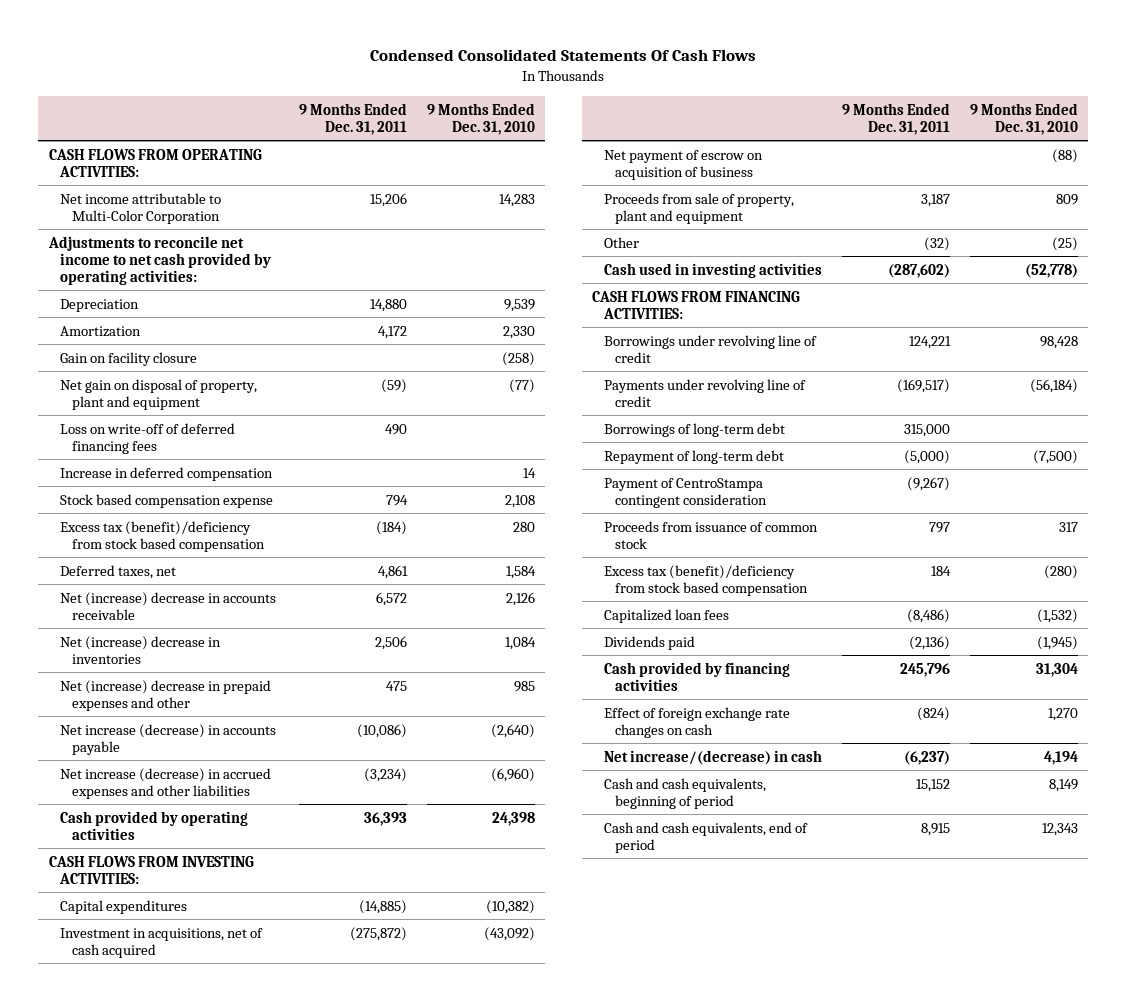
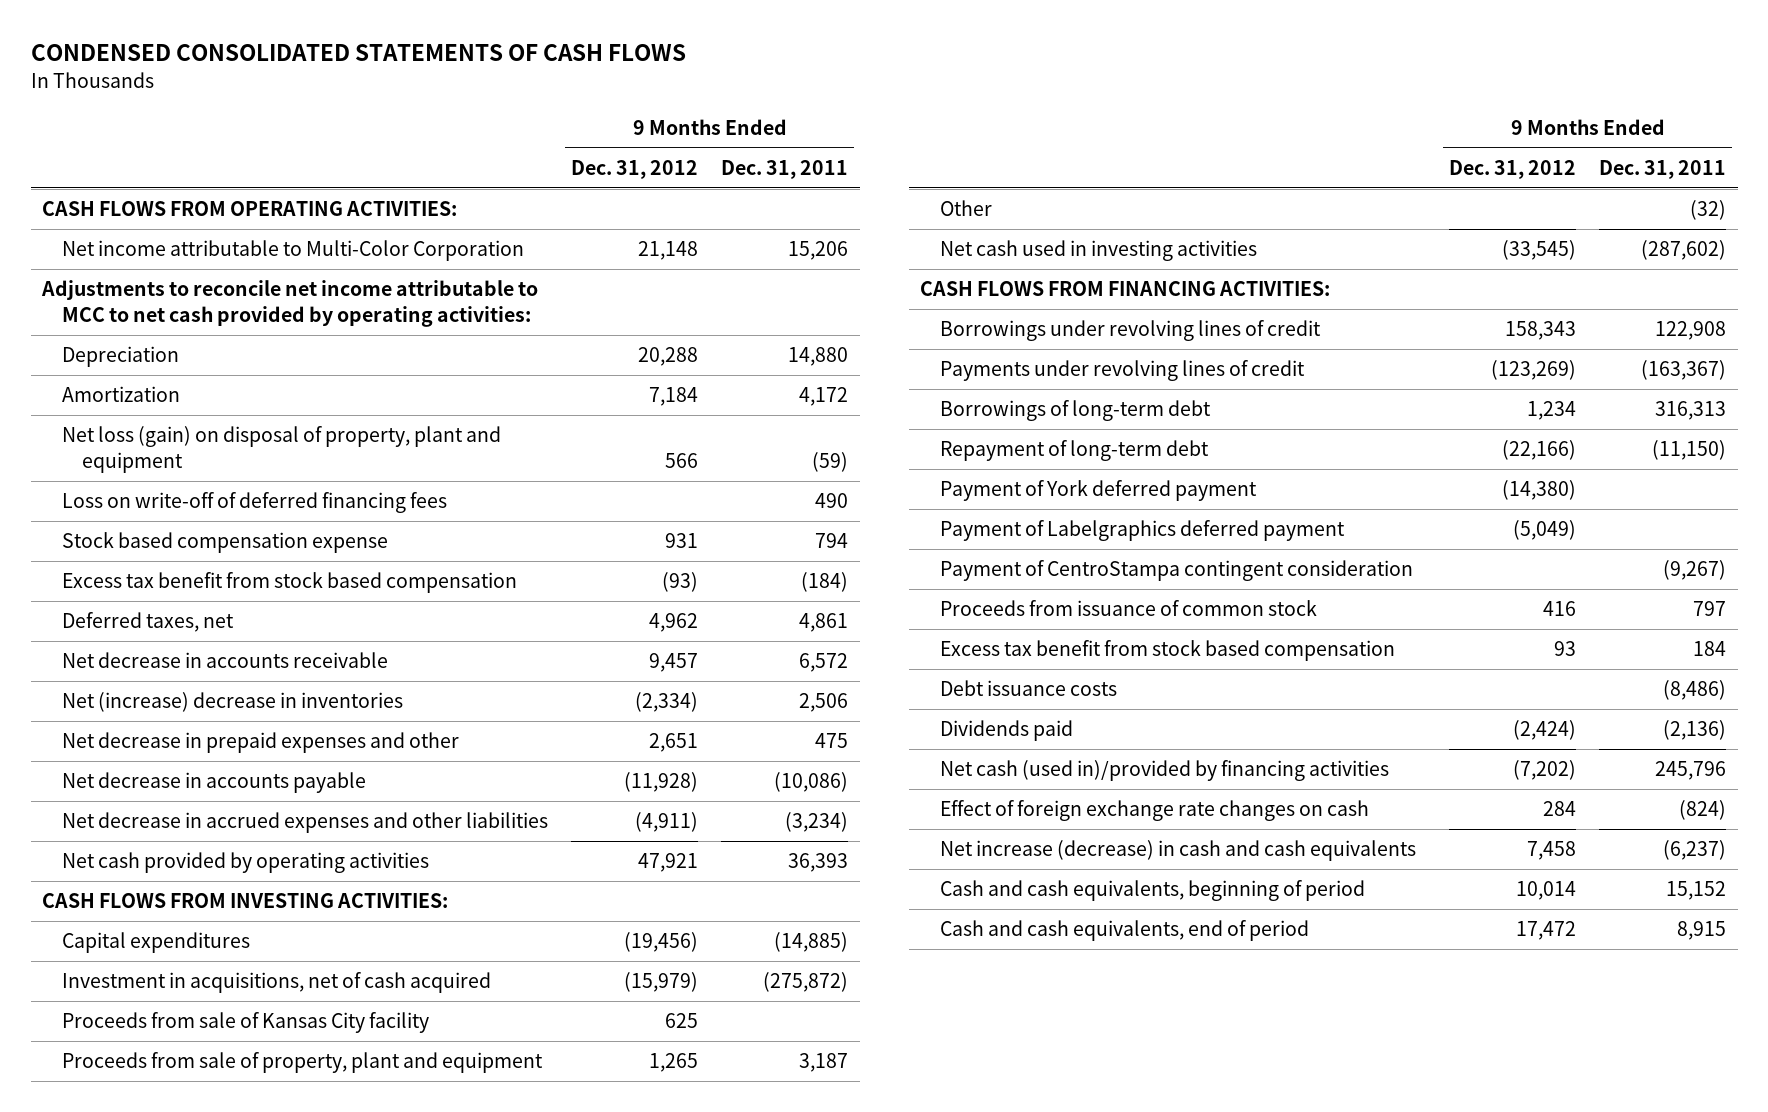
[370,49,757,62] Condensed Consolidated Statements Of Cash Flows -> [30,44,686,62] CONDENSED CONSOLIDATED STATEMENTS OF CASH FLOWS
[426,102,535,135] 9 Months Ended Dec. 31, 2010 -> none
none -> [571,159,699,179] Dec. 31, 2012
[47,235,272,285] Adjustments to reconcile net income to net cash provided by operating activities: -> [41,280,539,327] Adjustments to reconcile net income attributable to MCC to net cash provided by operating activities:
[60,351,198,366] Gain on facility closure -> none
[60,378,258,410] Net gain on disposal of property, plant and equipment -> [62,426,502,473] Net loss (gain) on disposal of property, plant and equipment
[60,466,274,481] Increase in deferred compensation -> none
[60,520,266,552] Excess tax (benefit)/deficiency from stock based compensation -> [62,572,518,594] Excess tax benefit from stock based compensation
[60,591,277,620] Net (increase) decrease in accounts receivable -> [62,652,389,669] Net decrease in accounts receivable
[60,679,272,711] Net (increase) decrease in prepaid expenses and other -> [62,732,460,754] Net decrease in prepaid expenses and other
[60,723,277,755] Net increase (decrease) in accounts payable -> [62,772,367,794] Net decrease in accounts payable
[60,767,272,799] Net increase (decrease) in accrued expenses and other liabilities -> [62,812,549,834] Net decrease in accrued expenses and other liabilities
[60,810,249,840] Cash provided by operating activities -> [62,852,430,874] Net cash provided by operating activities
[603,149,763,180] Net payment of escrow on acquisition of business -> none
none -> [62,1012,430,1034] Proceeds from sale of Kansas City facility
[603,262,822,278] Cash used in investing activities -> [940,240,1258,262] Net cash used in investing activities
[603,334,817,363] Borrowings under revolving line of credit -> [940,320,1322,342] Borrowings under revolving lines of credit
[908,335,951,349] 124,221 -> [1655,321,1727,341] 122,908
[603,378,806,407] Payments under revolving line of credit -> [940,360,1306,382] Payments under revolving lines of credit
[896,378,950,393] (169,517) -> [1641,360,1727,381] (163,367)
[903,423,950,437] 315,000 -> [1655,401,1727,421] 316,313
[903,449,950,464] (5,000) -> [1652,440,1727,461] (11,150)
none -> [940,480,1258,502] Payment of York deferred payment
none -> [940,520,1346,542] Payment of Labelgraphics deferred payment
[603,564,809,596] Excess tax (benefit)/deficiency from stock based compensation -> [940,640,1396,662] Excess tax benefit from stock based compensation
[603,608,729,623] Capitalized loan fees -> [940,680,1118,697] Debt issuance costs
[603,661,790,691] Cash provided by financing activities -> [940,760,1390,782] Net cash (used in)/provided by financing activities
[603,749,822,765] Net increase/(decrease) in cash -> [940,840,1417,862] Net increase (decrease) in cash and cash equivalents

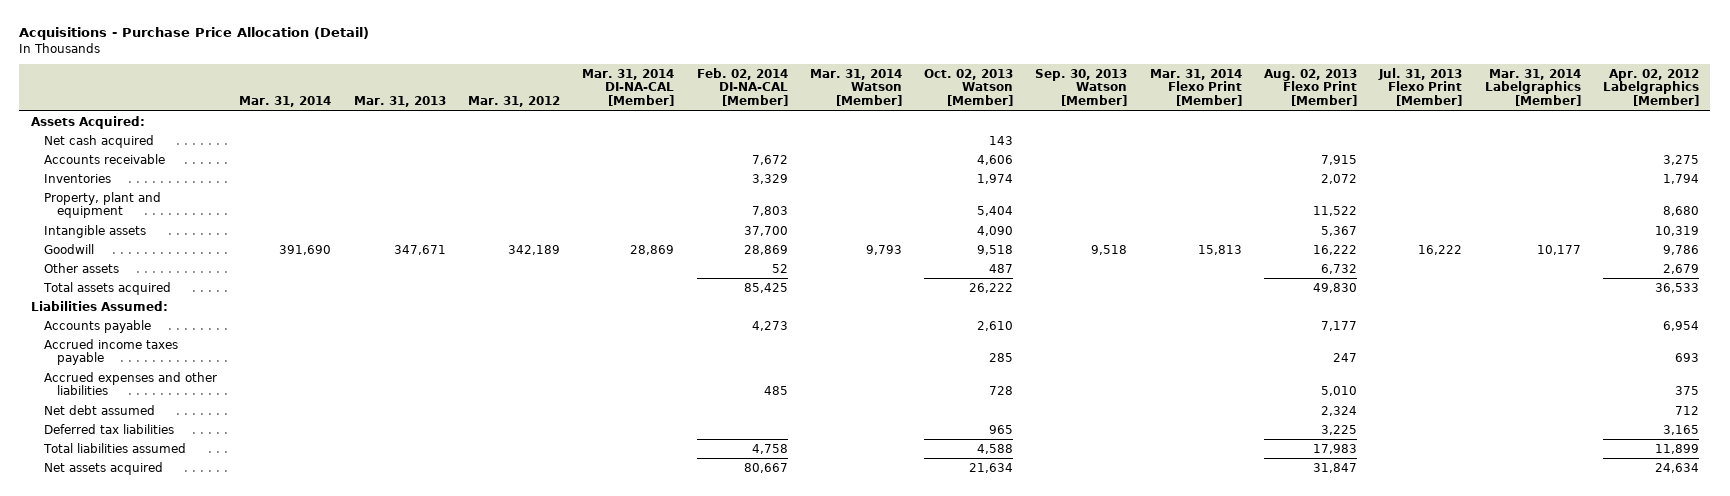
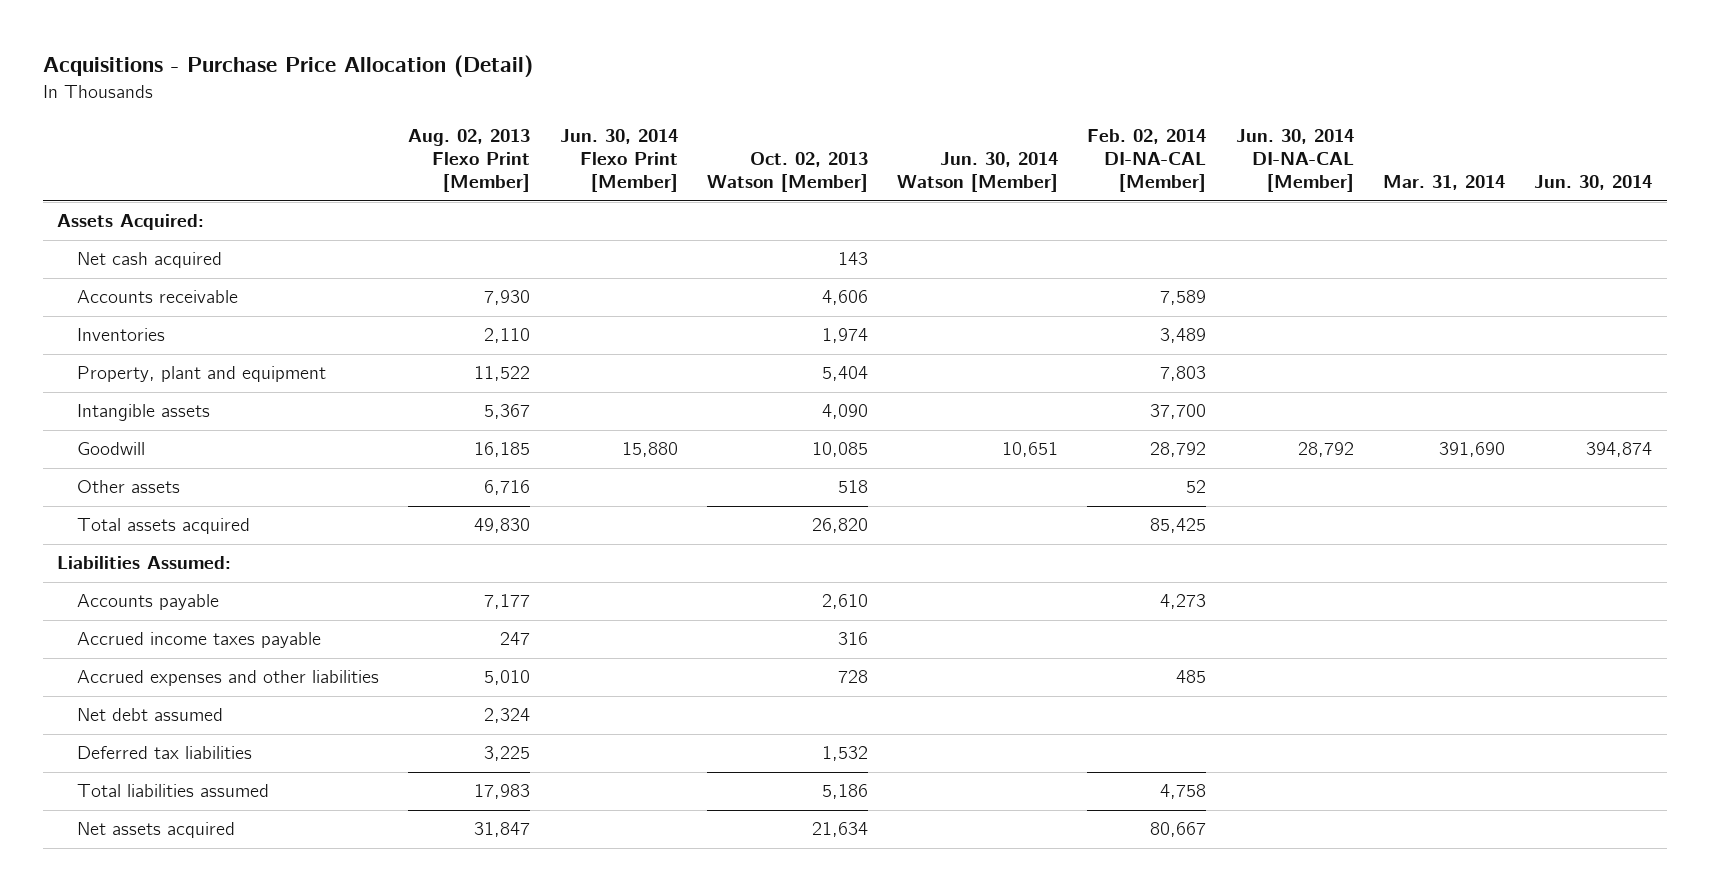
[353,96,446,108] Mar. 31, 2013 -> none
[467,96,560,108] Mar. 31, 2012 -> none
[582,68,675,107] Mar. 31, 2014 DI-NA-CAL [Member] -> none
[809,68,902,107] Mar. 31, 2014 Watson [Member] -> none
[1035,68,1128,107] Sep. 30, 2013 Watson [Member] -> none
[1149,68,1242,107] Mar. 31, 2014 Flexo Print [Member] -> none
[1378,67,1463,107] Jul. 31, 2013 Flexo Print [Member] -> none
[1484,68,1581,107] Mar. 31, 2014 Labelgraphics [Member] -> none
[1603,68,1700,107] Apr. 02, 2012 Labelgraphics [Member] -> none
none -> [559,129,678,193] Jun. 30, 2014 Flexo Print [Member]
none -> [897,152,1059,193] Jun. 30, 2014 Watson [Member]
none -> [1235,129,1354,193] Jun. 30, 2014 DI-NA-CAL [Member]
none -> [1534,175,1653,191] Jun. 30, 2014
[751,154,788,165] 7,672 -> [1160,290,1207,306] 7,589
[1321,154,1358,165] 7,915 -> [484,290,531,306] 7,930
[751,173,788,184] 3,329 -> [1160,328,1207,344] 3,489
[1321,173,1358,184] 2,072 -> [484,328,531,344] 2,110
[743,244,788,255] 28,869 -> [1150,442,1207,458] 28,792
[977,244,1014,255] 9,518 -> [811,442,868,458] 10,085
[1313,244,1358,255] 16,222 -> [474,442,531,458] 16,185
[989,263,1014,273] 487 -> [837,480,868,494] 518
[1321,263,1358,274] 6,732 -> [484,480,531,496] 6,716
[969,282,1014,293] 26,222 -> [811,518,868,534] 26,820
[989,353,1014,363] 285 -> [837,632,868,646] 316
[989,424,1014,434] 965 -> [821,746,868,762] 1,532
[977,443,1014,454] 4,588 -> [821,784,868,800] 5,186

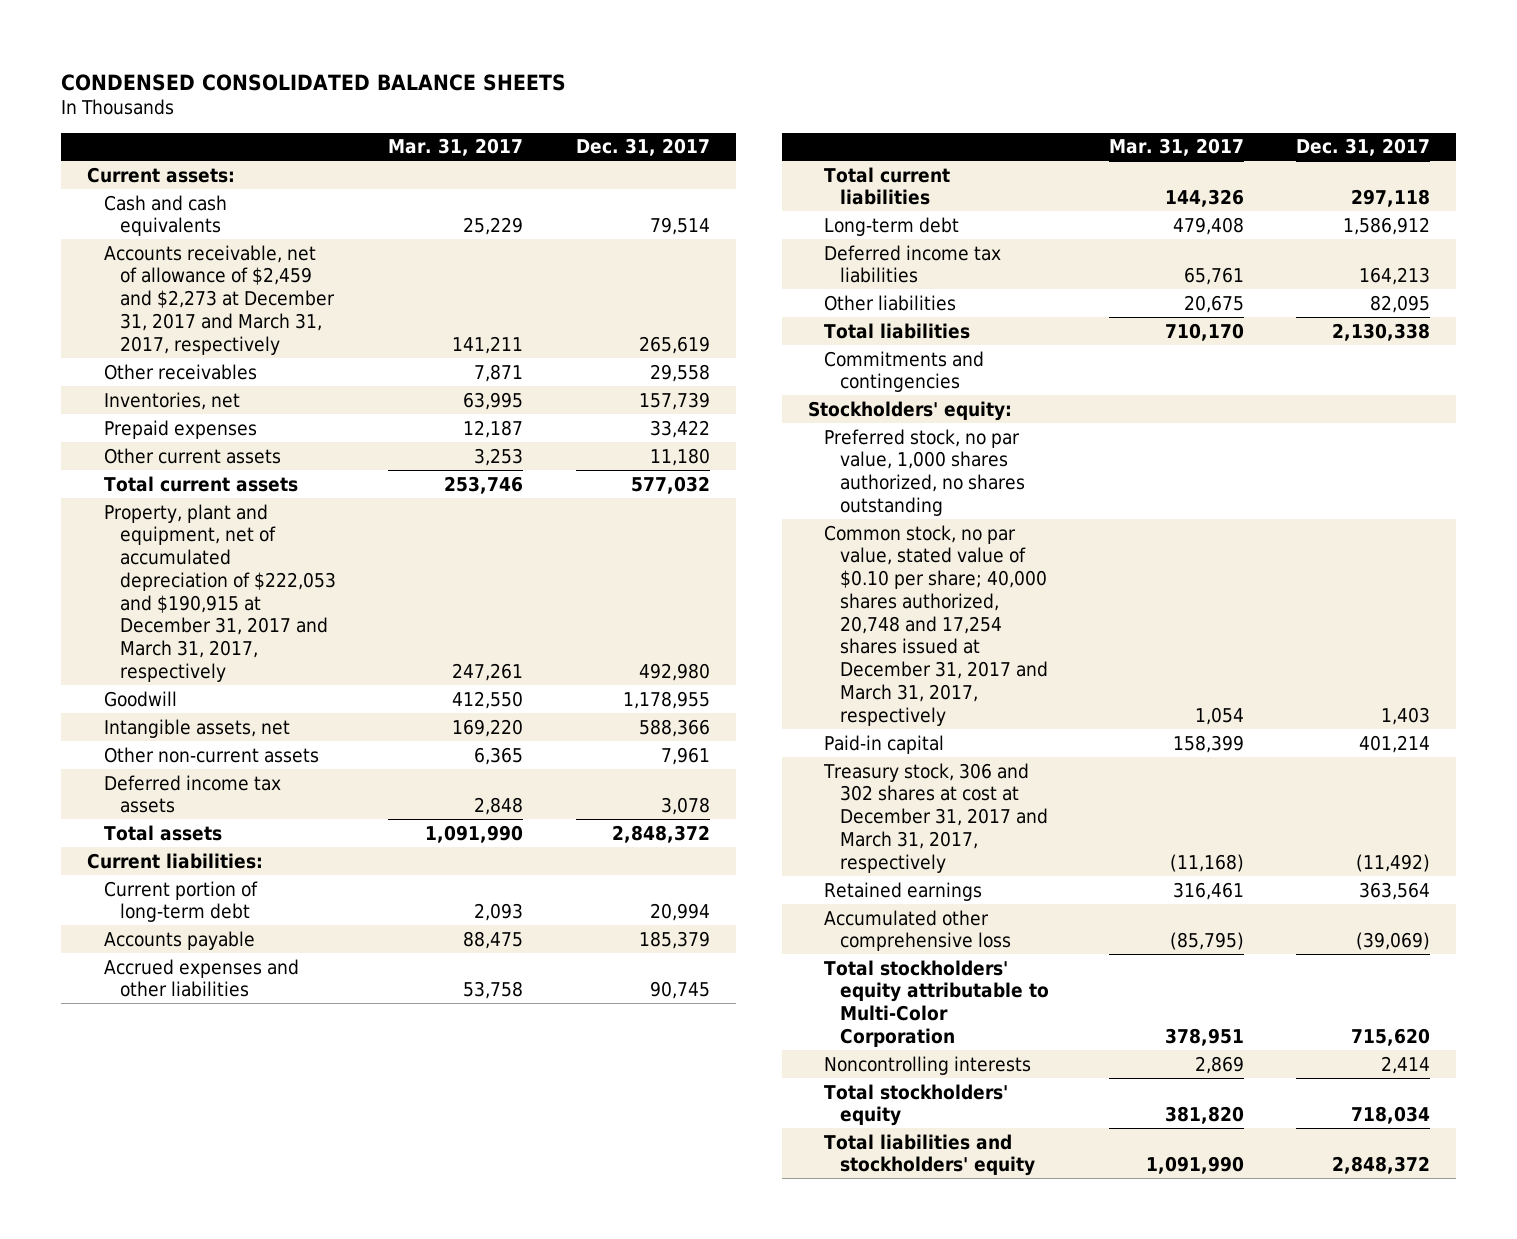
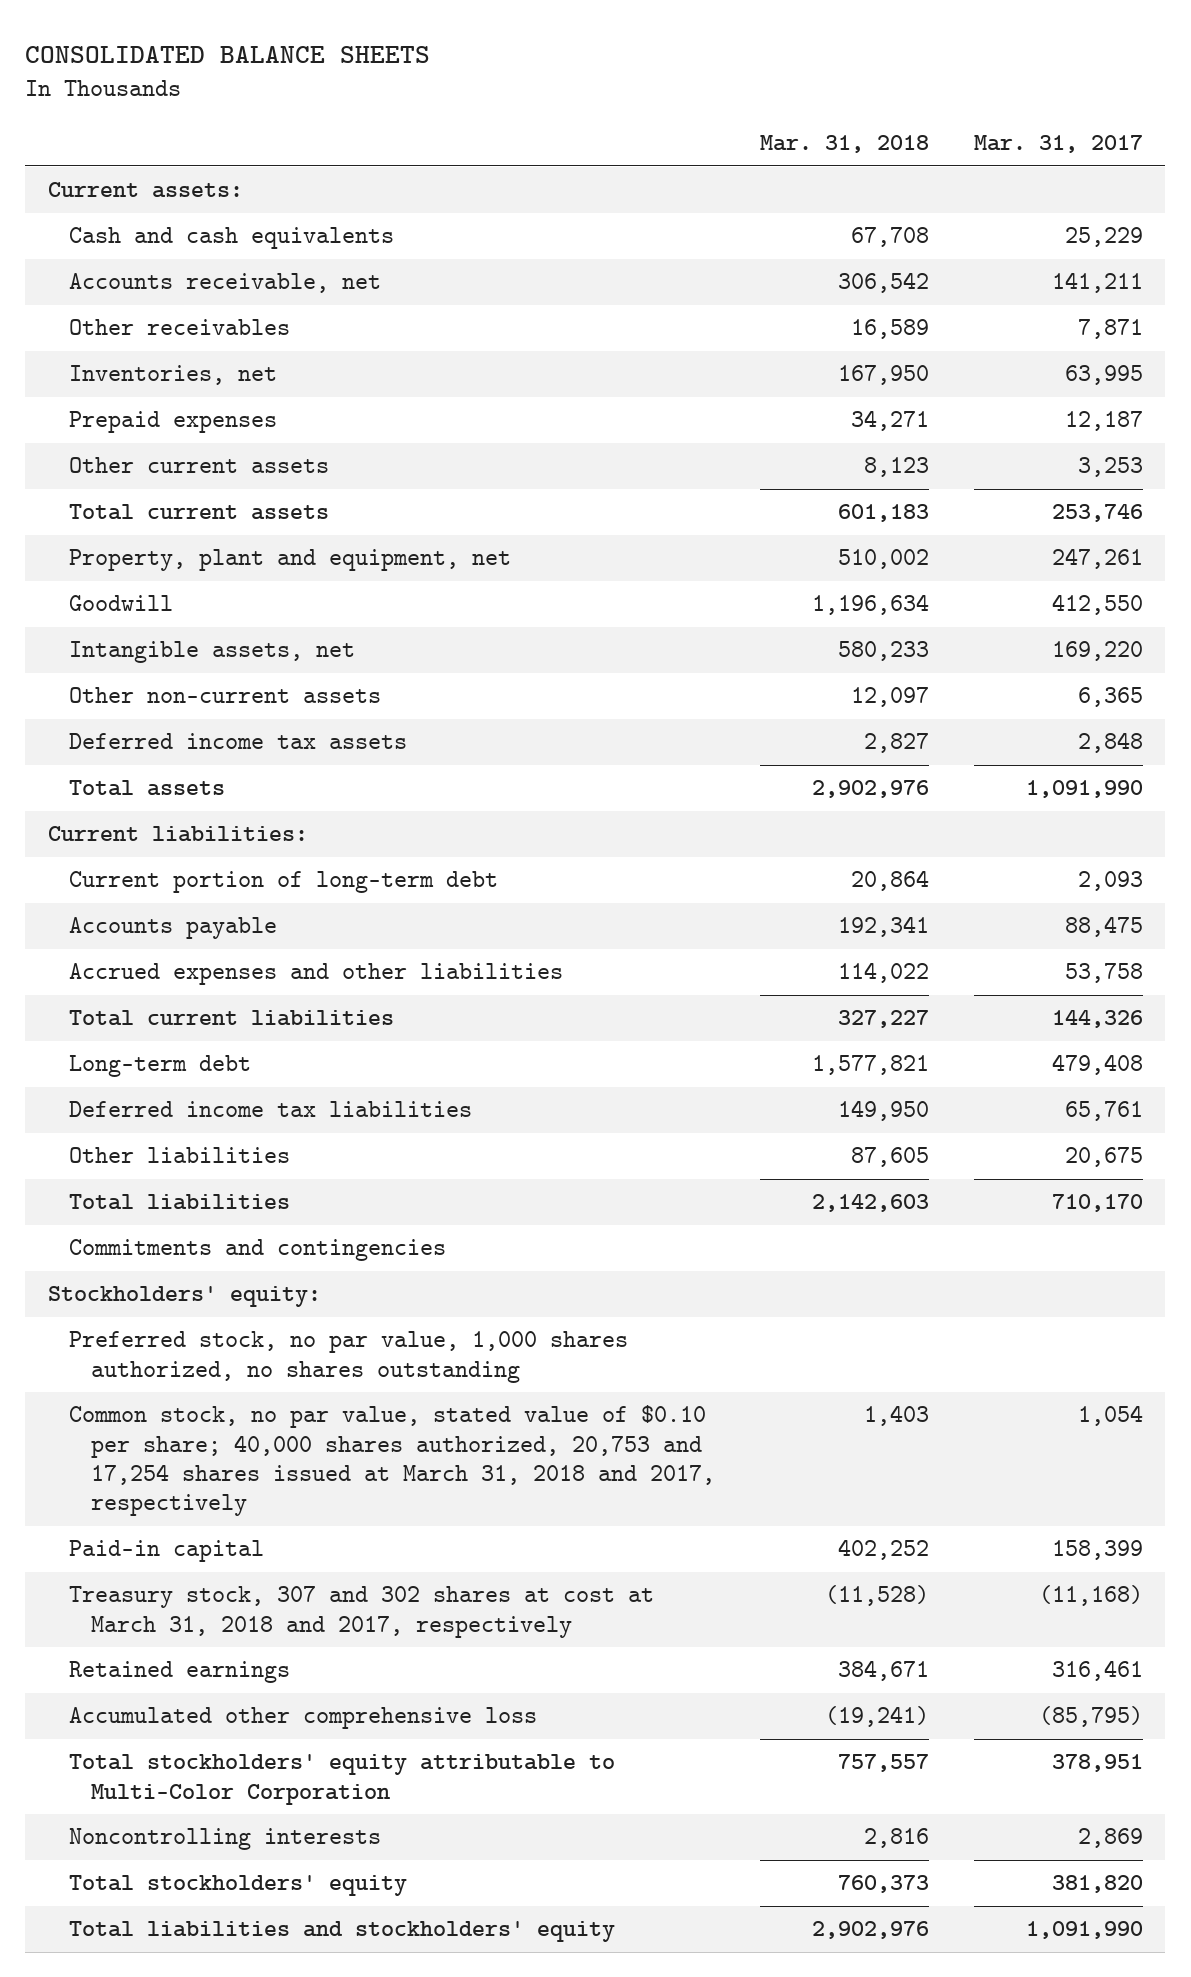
[61,73,567,91] CONDENSED CONSOLIDATED BALANCE SHEETS -> [25,46,431,64] CONSOLIDATED BALANCE SHEETS
[575,138,710,157] Dec. 31, 2017 -> none
none -> [759,135,929,154] Mar. 31, 2018
[103,244,335,355] Accounts receivable, net of allowance of $2,459 and $2,273 at December 31, 2017 and March 31, 2017, respectively -> [69,273,382,294] Accounts receivable, net
[103,503,336,683] Property, plant and equipment, net of accumulated depreciation of $222,053 and $190,915 at December 31, 2017 and March 31, 2017, respectively -> [69,549,512,572] Property, plant and equipment, net
[824,524,1049,726] Common stock, no par value, stated value of $0.10 per share; 40,000 shares authorized, 20,748 and 17,254 shares issued at December 31, 2017 and March 31, 2017, respectively -> [69,1405,716,1517] Common stock, no par value, stated value of $0.10 per share; 40,000 shares authorized, 20,753 and 17,254 shares issued at March 31, 2018 and 2017, respectively
[823,762,1049,873] Treasury stock, 306 and 302 shares at cost at December 31, 2017 and March 31, 2017, respectively -> [69,1586,655,1638] Treasury stock, 307 and 302 shares at cost at March 31, 2018 and 2017, respectively

